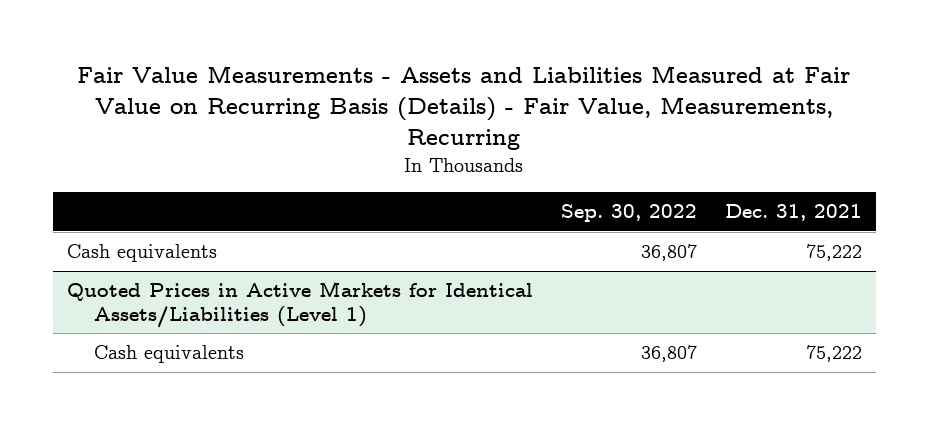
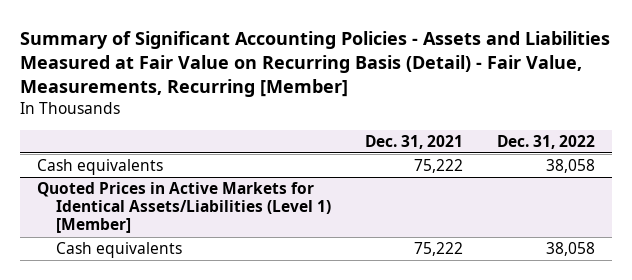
[77,66,851,151] Fair Value Measurements - Assets and Liabilities Measured at Fair Value on Recurring Basis (Details) - Fair Value, Measurements, Recurring -> [20,30,611,98] Summary of Significant Accounting Policies - Assets and Liabilities Measured at Fair Value on Recurring Basis (Detail) - Fair Value, Measurements, Recurring [Member]
[560,204,697,223] Sep. 30, 2022 -> none
none -> [496,134,595,149] Dec. 31, 2022
[66,281,533,328] Quoted Prices in Active Markets for Identical Assets/Liabilities (Level 1) -> [37,182,332,234] Quoted Prices in Active Markets for Identical Assets/Liabilities (Level 1) [Member]

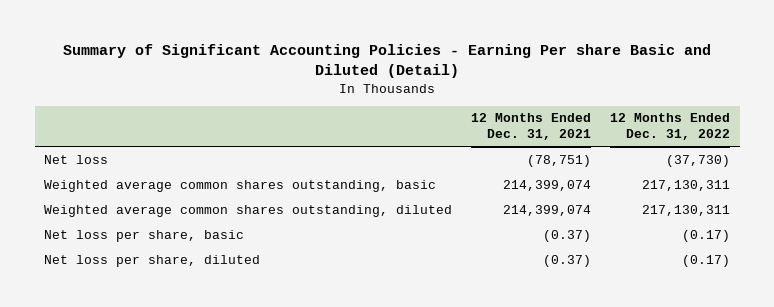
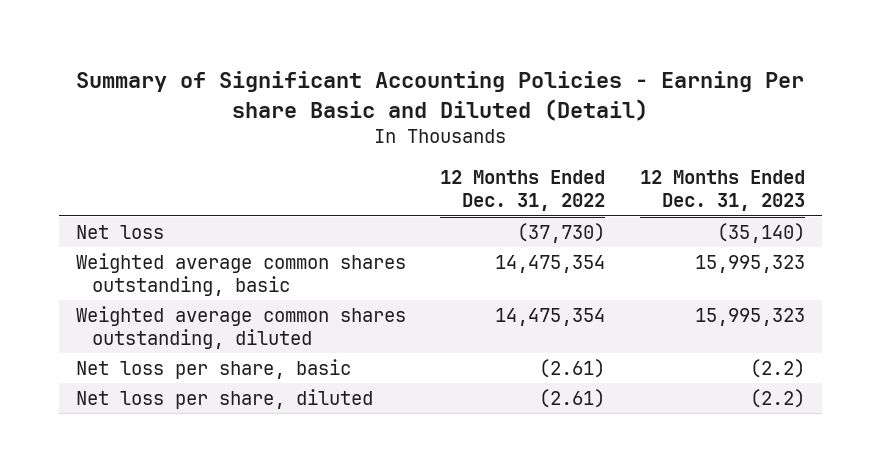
[471,113,592,141] 12 Months Ended Dec. 31, 2021 -> none
none -> [639,170,805,212] 12 Months Ended Dec. 31, 2023
[642,179,731,191] 217,130,311 -> [495,255,606,274] 14,475,354
[642,204,731,216] 217,130,311 -> [495,308,606,327] 14,475,354
[682,229,731,242] (0.17) -> [539,359,606,379] (2.61)
[682,254,731,267] (0.17) -> [539,389,606,409] (2.61)

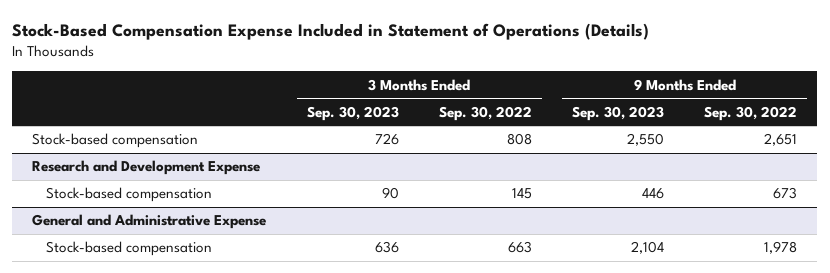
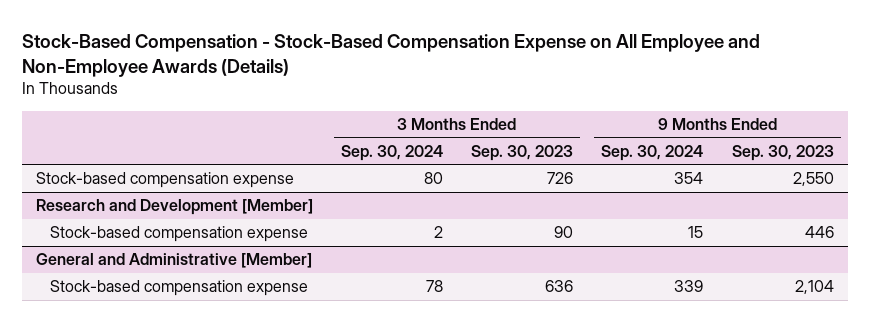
[12,22,650,40] Stock-Based Compensation Expense Included in Statement of Operations (Details) -> [22,33,761,77] Stock-Based Compensation - Stock-Based Compensation Expense on All Employee and Non-Employee Awards (Details)
[438,105,532,121] Sep. 30, 2022 -> none
[704,105,798,121] Sep. 30, 2022 -> none
none -> [341,144,444,161] Sep. 30, 2024
none -> [601,144,704,161] Sep. 30, 2024
[32,133,199,149] Stock-based compensation -> [36,172,295,189] Stock-based compensation expense
[32,160,261,176] Research and Development Expense -> [36,199,314,216] Research and Development [Member]
[45,187,212,203] Stock-based compensation -> [49,226,308,243] Stock-based compensation expense
[32,214,267,230] General and Administrative Expense -> [36,253,313,269] General and Administrative [Member]
[45,241,212,257] Stock-based compensation -> [49,280,308,297] Stock-based compensation expense

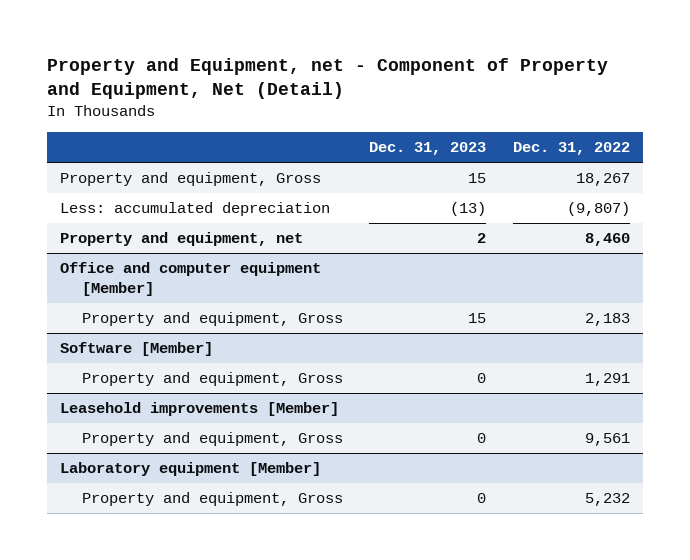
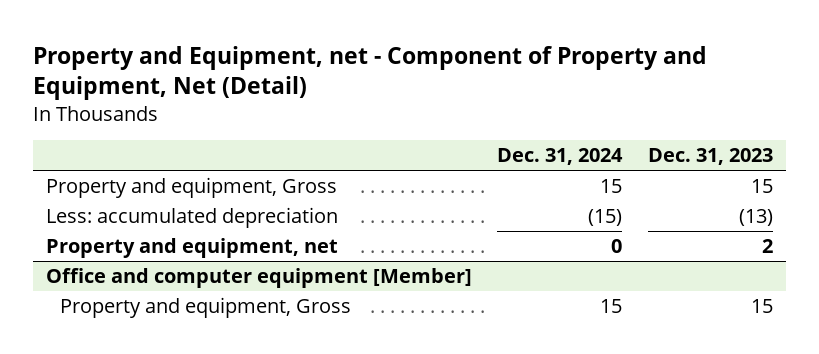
[512,142,630,156] Dec. 31, 2022 -> none
none -> [497,148,624,166] Dec. 31, 2024
[60,342,214,357] Software [Member] -> none
[81,372,343,387] Property and equipment, Gross -> none
[60,402,340,417] Leasehold improvements [Member] -> none
[81,432,343,447] Property and equipment, Gross -> none
[60,462,322,477] Laboratory equipment [Member] -> none
[81,492,343,507] Property and equipment, Gross -> none

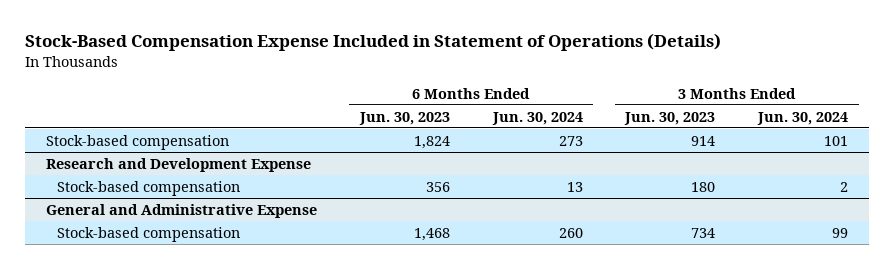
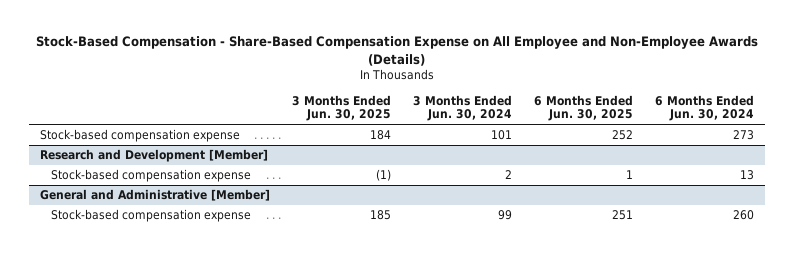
[24,33,721,52] Stock-Based Compensation Expense Included in Statement of Operations (Details) -> [36,36,759,66] Stock-Based Compensation - Share-Based Compensation Expense on All Employee and Non-Employee Awards (Details)
[358,111,450,125] Jun. 30, 2023 -> none
[624,111,716,125] Jun. 30, 2023 -> none
none -> [292,94,392,122] 3 Months Ended Jun. 30, 2025
none -> [534,94,634,122] 6 Months Ended Jun. 30, 2025
[46,134,230,150] Stock-based compensation -> [39,129,240,143] Stock-based compensation expense
[46,157,312,172] Research and Development Expense -> [39,149,268,163] Research and Development [Member]
[56,180,240,196] Stock-based compensation -> [51,169,252,183] Stock-based compensation expense
[46,203,318,218] General and Administrative Expense -> [39,189,270,202] General and Administrative [Member]
[56,226,240,242] Stock-based compensation -> [51,209,252,223] Stock-based compensation expense

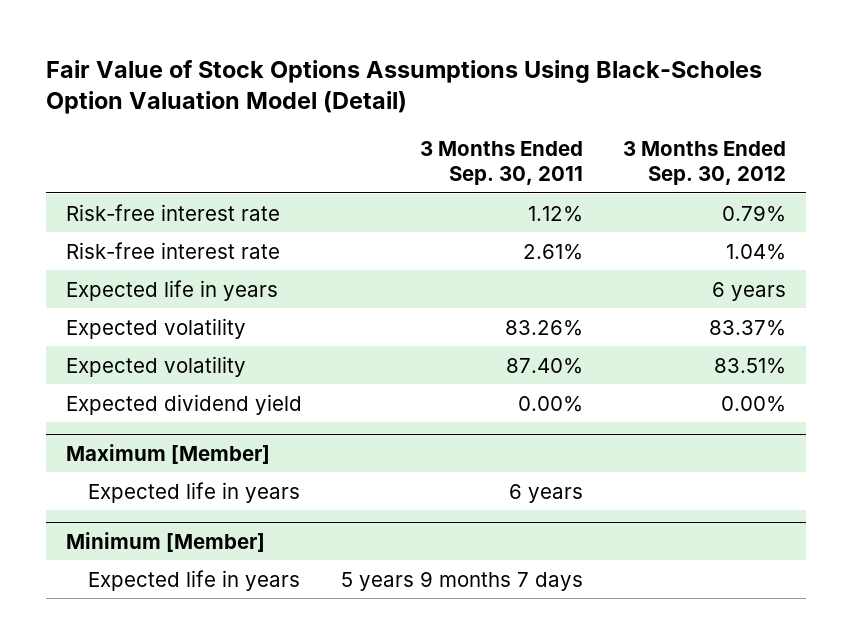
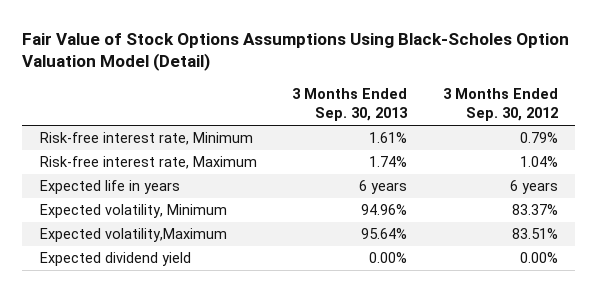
[420,141,584,186] 3 Months Ended Sep. 30, 2011 -> none
none -> [292,88,409,122] 3 Months Ended Sep. 30, 2013
[65,203,280,221] Risk-free interest rate -> [39,132,253,146] Risk-free interest rate, Minimum
[65,241,280,259] Risk-free interest rate -> [39,156,257,170] Risk-free interest rate, Maximum
[65,317,246,339] Expected volatility -> [39,204,227,219] Expected volatility, Minimum
[65,355,246,377] Expected volatility -> [39,228,227,243] Expected volatility,Maximum
[65,443,270,464] Maximum [Member] -> none
[87,481,300,503] Expected life in years -> none
[65,531,265,552] Minimum [Member] -> none
[87,569,300,591] Expected life in years -> none

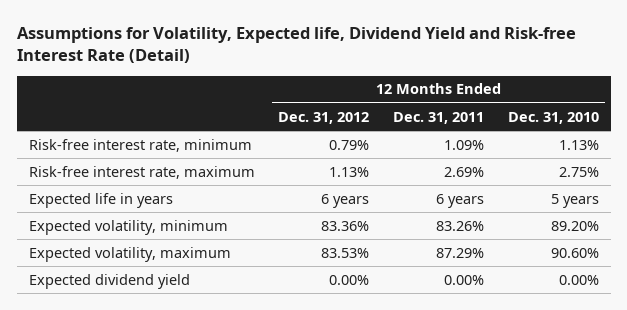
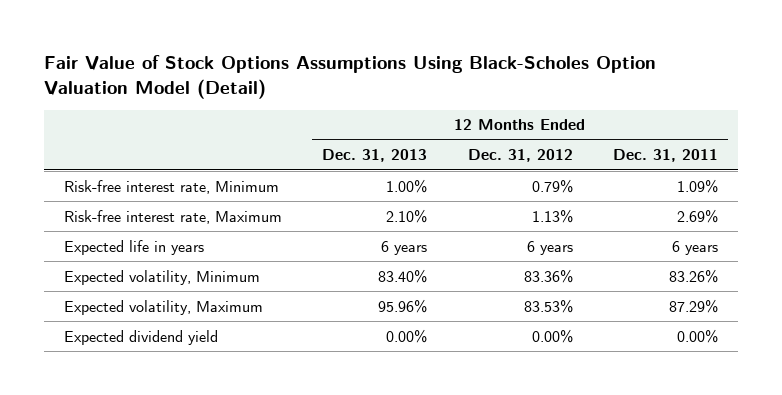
[16,27,576,64] Assumptions for Volatility, Expected life, Dividend Yield and Risk-free Interest Rate (Detail) -> [43,54,656,99] Fair Value of Stock Options Assumptions Using Black-Scholes Option Valuation Model (Detail)
[507,111,599,124] Dec. 31, 2010 -> none
none -> [322,149,428,163] Dec. 31, 2013
[28,138,252,152] Risk-free interest rate, minimum -> [63,179,279,194] Risk-free interest rate, Minimum
[28,165,255,179] Risk-free interest rate, maximum -> [63,209,282,224] Risk-free interest rate, Maximum
[28,219,228,235] Expected volatility, minimum -> [63,269,260,285] Expected volatility, Minimum
[28,246,231,262] Expected volatility, maximum -> [63,299,263,315] Expected volatility, Maximum

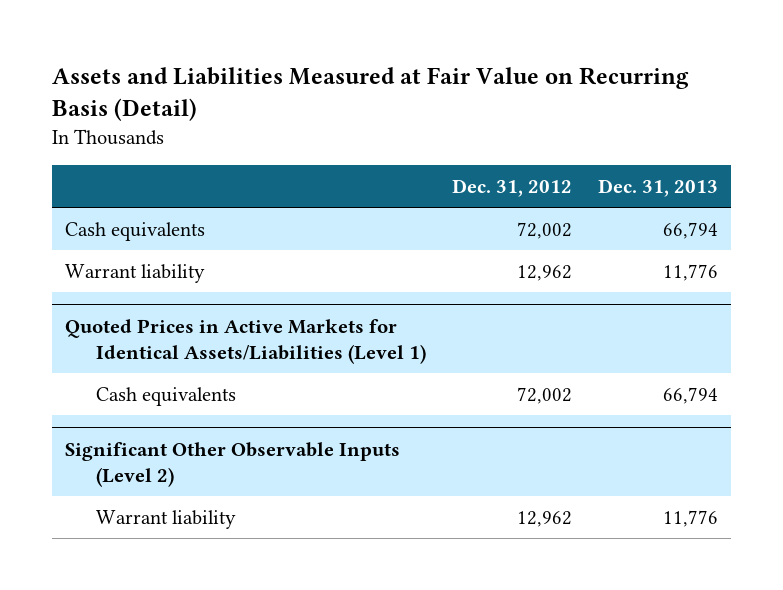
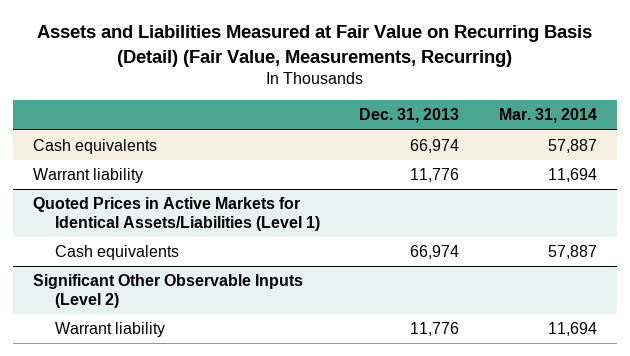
[51,67,689,122] Assets and Liabilities Measured at Fair Value on Recurring Basis (Detail) -> [36,25,592,67] Assets and Liabilities Measured at Fair Value on Recurring Basis (Detail) (Fair Value, Measurements, Recurring)
[451,178,572,197] Dec. 31, 2012 -> none
none -> [498,108,597,124] Mar. 31, 2014
[662,221,718,239] 66,794 -> [410,139,460,154] 66,974
[662,386,718,404] 66,794 -> [410,245,460,260] 66,974

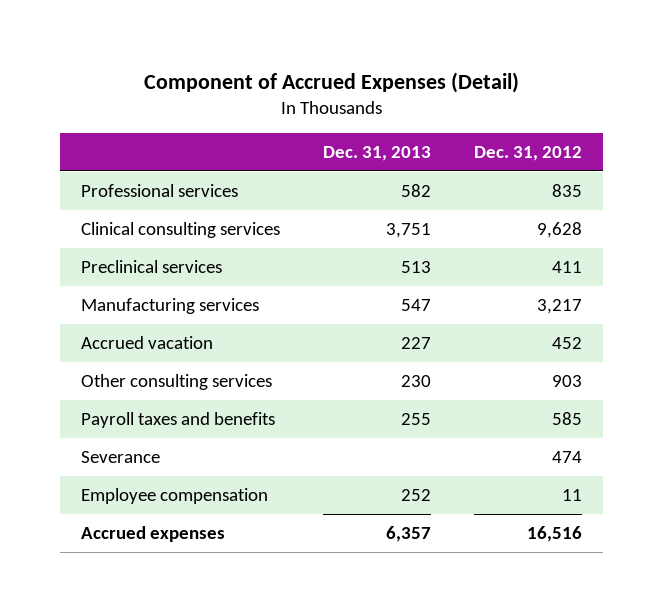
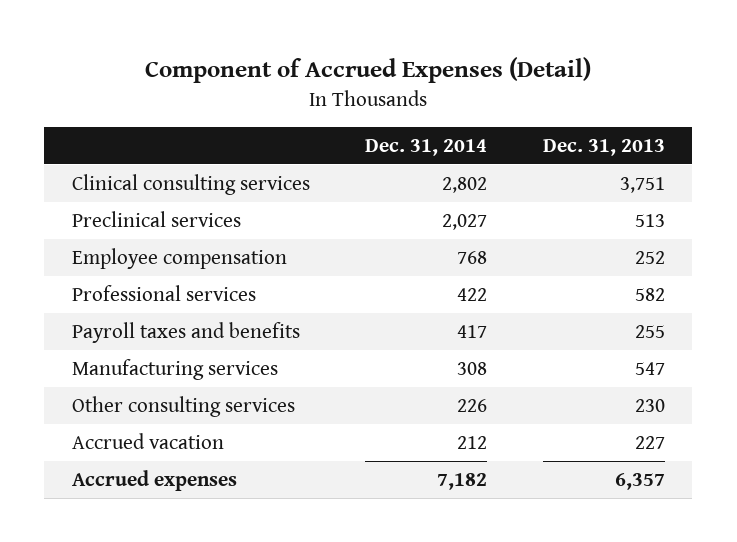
[474,146,583,162] Dec. 31, 2012 -> none
none -> [365,138,488,156] Dec. 31, 2014
[81,487,269,504] Employee compensation -> [72,248,288,270] Employee compensation
[81,183,239,197] Professional services -> [72,285,257,302] Professional services
[81,411,276,428] Payroll taxes and benefits -> [72,322,301,344] Payroll taxes and benefits
[81,450,161,463] Severance -> none
[81,335,214,349] Accrued vacation -> [72,433,225,450] Accrued vacation

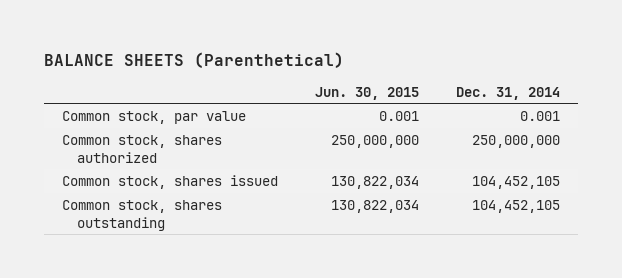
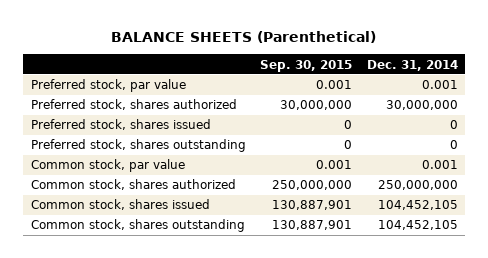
[315,86,420,100] Jun. 30, 2015 -> none
none -> [260,59,353,72] Sep. 30, 2015
none -> [30,79,186,93] Preferred stock, par value
none -> [30,99,237,111] Preferred stock, shares authorized
none -> [30,119,211,131] Preferred stock, shares issued
none -> [30,139,246,153] Preferred stock, shares outstanding

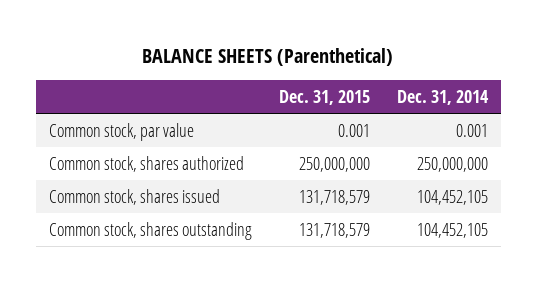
[260,59,353,72] Sep. 30, 2015 -> none
none -> [278,89,370,105] Dec. 31, 2015
[30,79,186,93] Preferred stock, par value -> none
[30,99,237,111] Preferred stock, shares authorized -> none
[30,119,211,131] Preferred stock, shares issued -> none
[30,139,246,153] Preferred stock, shares outstanding -> none

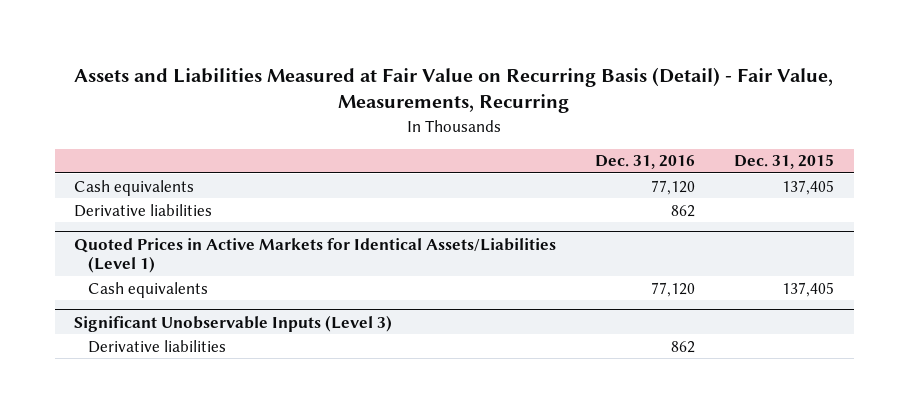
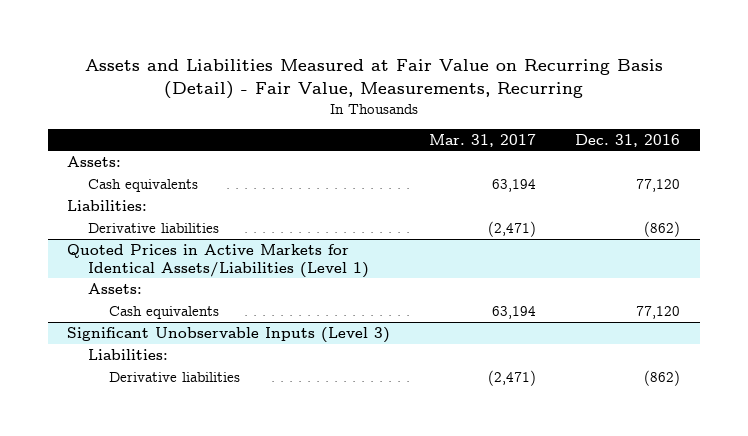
[734,154,835,170] Dec. 31, 2015 -> none
none -> [429,133,537,147] Mar. 31, 2017
none -> [67,155,122,167] Assets:
none -> [67,199,148,211] Liabilities:
[671,204,696,217] 862 -> [644,220,681,237] (862)
none -> [88,282,143,294] Assets:
none -> [88,348,169,360] Liabilities:
[671,340,696,353] 862 -> [644,369,681,386] (862)

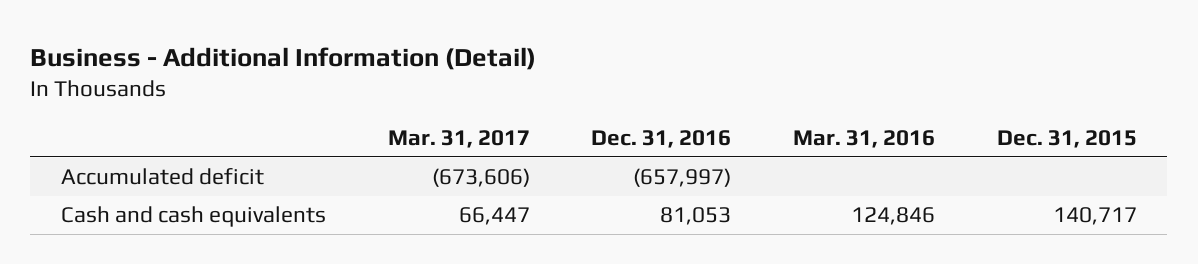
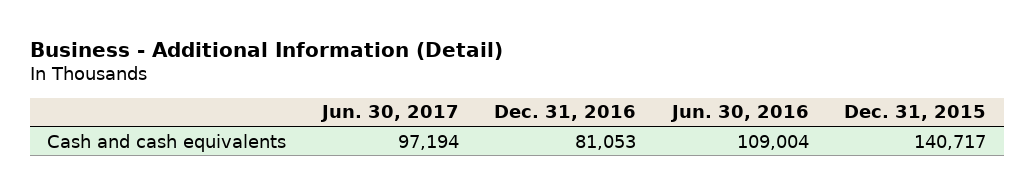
[387,130,530,149] Mar. 31, 2017 -> none
[792,130,935,149] Mar. 31, 2016 -> none
none -> [319,105,459,123] Jun. 30, 2017
none -> [669,105,809,123] Jun. 30, 2016
[61,168,265,186] Accumulated deficit -> none

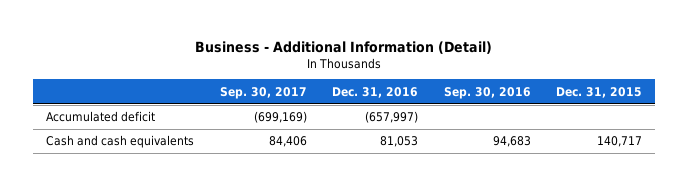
[319,105,459,123] Jun. 30, 2017 -> none
[669,105,809,123] Jun. 30, 2016 -> none
none -> [219,86,307,99] Sep. 30, 2017
none -> [443,86,531,99] Sep. 30, 2016
none -> [46,111,156,123] Accumulated deficit

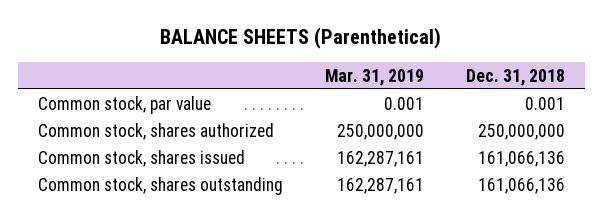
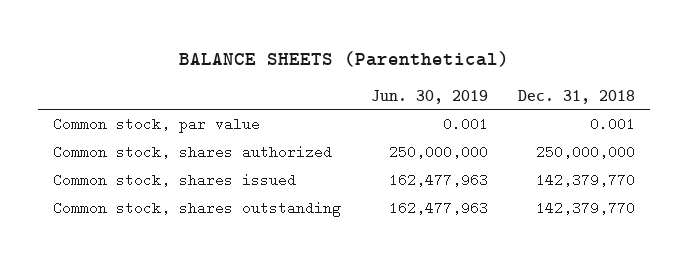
[324,68,424,86] Mar. 31, 2019 -> none
none -> [371,89,489,104] Jun. 30, 2019
[477,150,565,167] 161,066,136 -> [535,172,635,187] 142,379,770
[477,177,565,194] 161,066,136 -> [535,200,635,215] 142,379,770

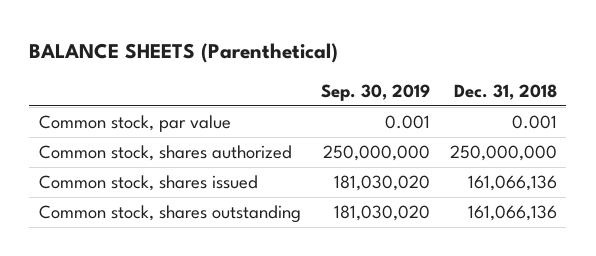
[371,89,489,104] Jun. 30, 2019 -> none
none -> [320,84,430,102] Sep. 30, 2019
[535,172,635,187] 142,379,770 -> [467,175,557,192] 161,066,136
[535,200,635,215] 142,379,770 -> [467,205,557,222] 161,066,136

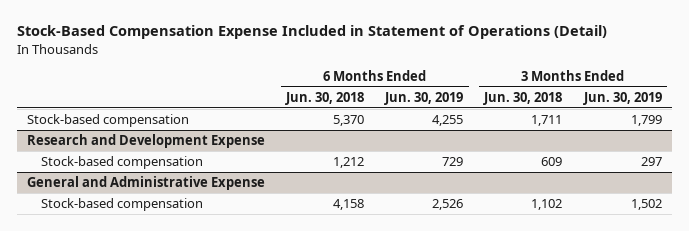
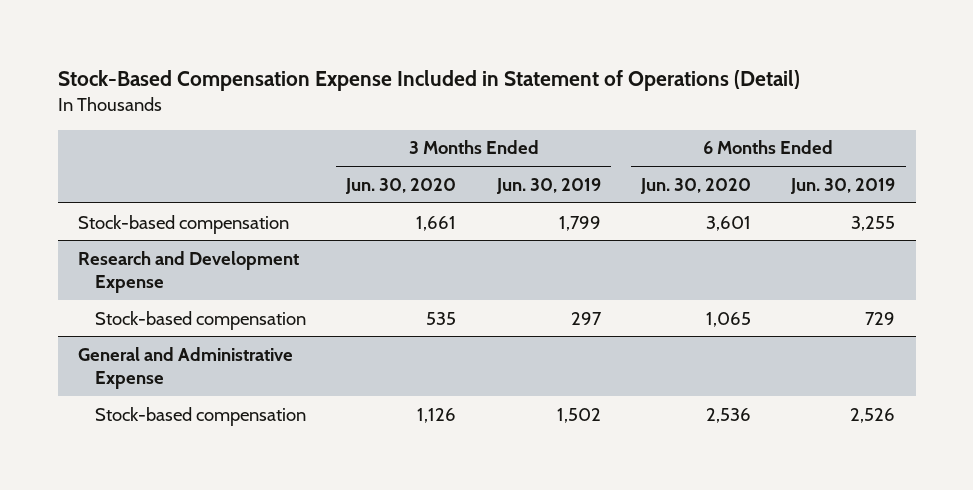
[285,91,365,105] Jun. 30, 2018 -> none
[483,91,563,105] Jun. 30, 2018 -> none
none -> [345,177,457,194] Jun. 30, 2020
none -> [640,177,752,194] Jun. 30, 2020
[432,114,464,126] 4,255 -> [851,215,896,231] 3,255

